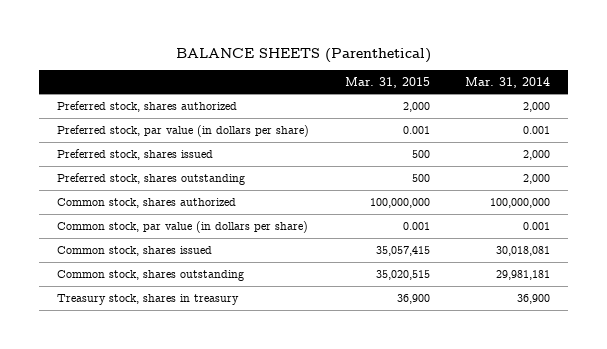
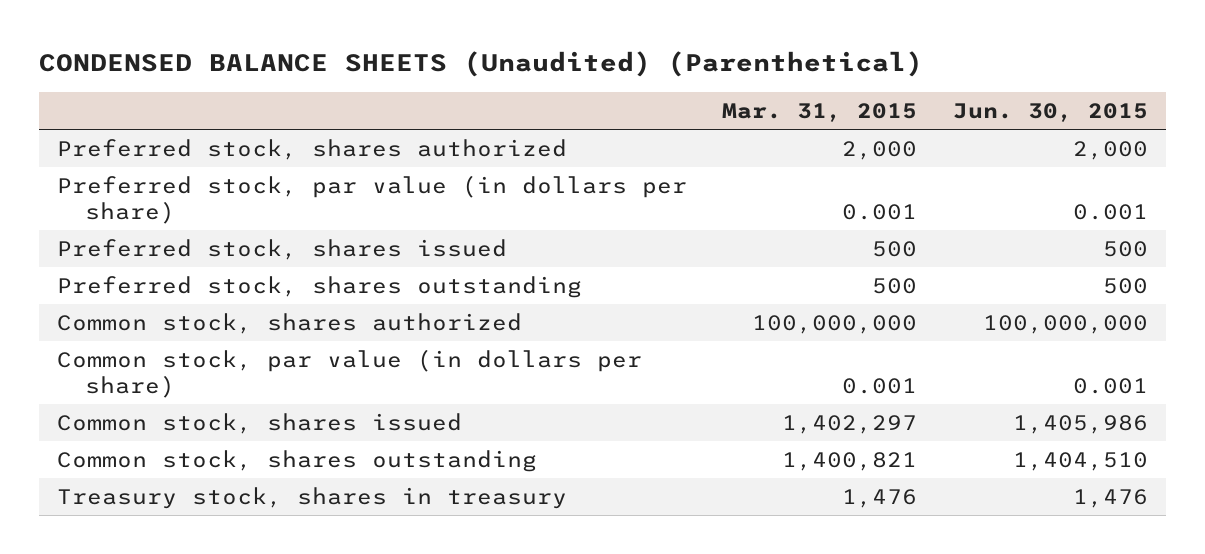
[175,47,431,63] BALANCE SHEETS (Parenthetical) -> [38,51,923,78] CONDENSED BALANCE SHEETS (Unaudited) (Parenthetical)
[465,76,551,88] Mar. 31, 2014 -> none
none -> [953,103,1149,123] Jun. 30, 2015
[375,245,430,256] 35,057,415 -> [782,414,918,434] 1,402,297
[375,269,430,280] 35,020,515 -> [782,451,918,471] 1,400,821
[396,293,430,304] 36,900 -> [842,488,918,508] 1,476

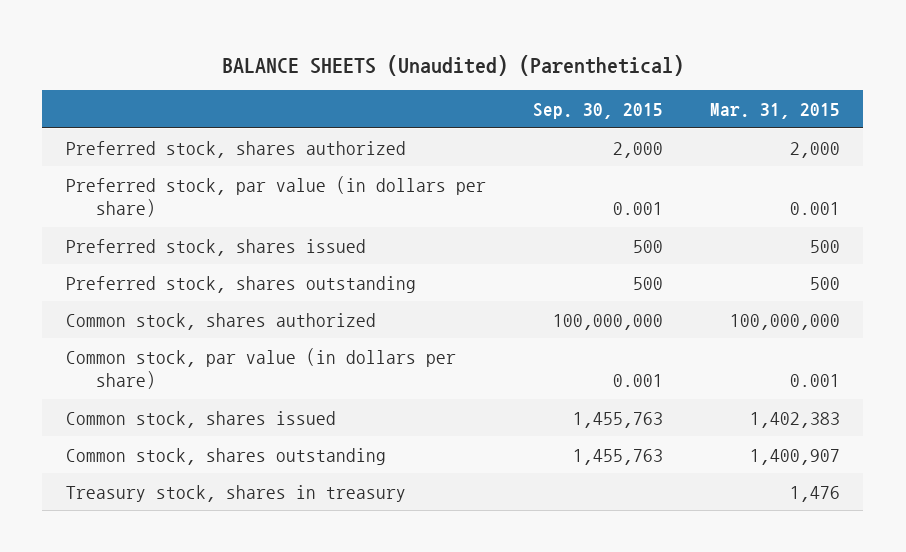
[38,51,923,78] CONDENSED BALANCE SHEETS (Unaudited) (Parenthetical) -> [221,54,684,76] BALANCE SHEETS (Unaudited) (Parenthetical)
[953,103,1149,123] Jun. 30, 2015 -> none
none -> [532,102,663,119] Sep. 30, 2015
[782,414,918,434] 1,402,297 -> [749,411,840,428] 1,402,383
[782,451,918,471] 1,400,821 -> [749,448,840,465] 1,400,907

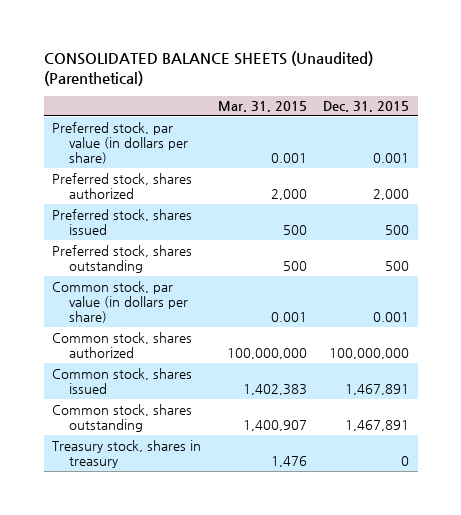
[221,54,684,76] BALANCE SHEETS (Unaudited) (Parenthetical) -> [43,51,373,86] CONSOLIDATED BALANCE SHEETS (Unaudited) (Parenthetical)
[532,102,663,119] Sep. 30, 2015 -> none
none -> [323,101,410,113] Dec. 31, 2015
[65,140,406,158] Preferred stock, shares authorized -> [52,172,193,199] Preferred stock, shares authorized
[65,312,376,330] Common stock, shares authorized -> [52,331,193,358] Common stock, shares authorized

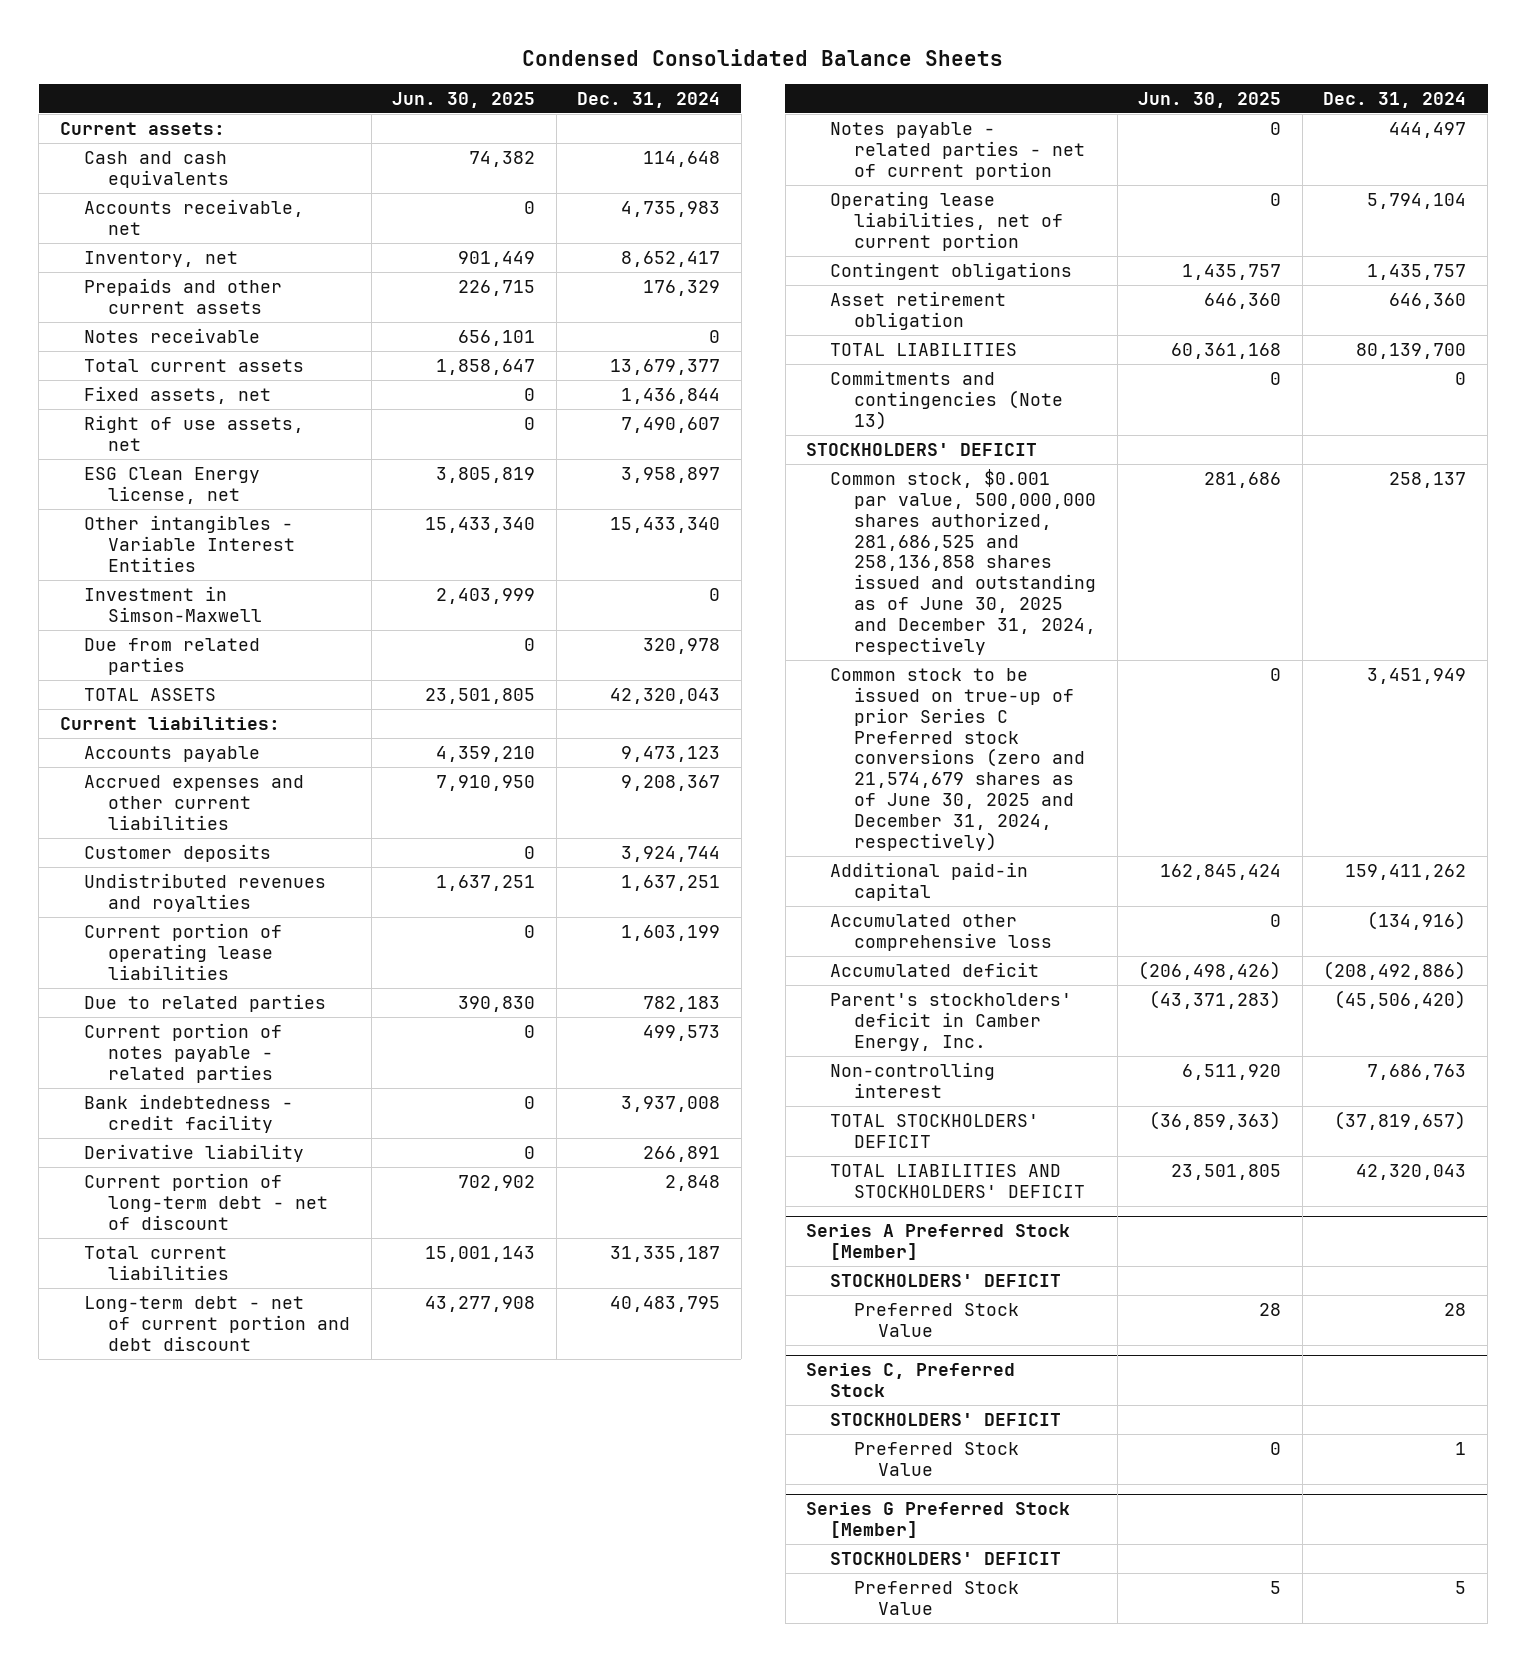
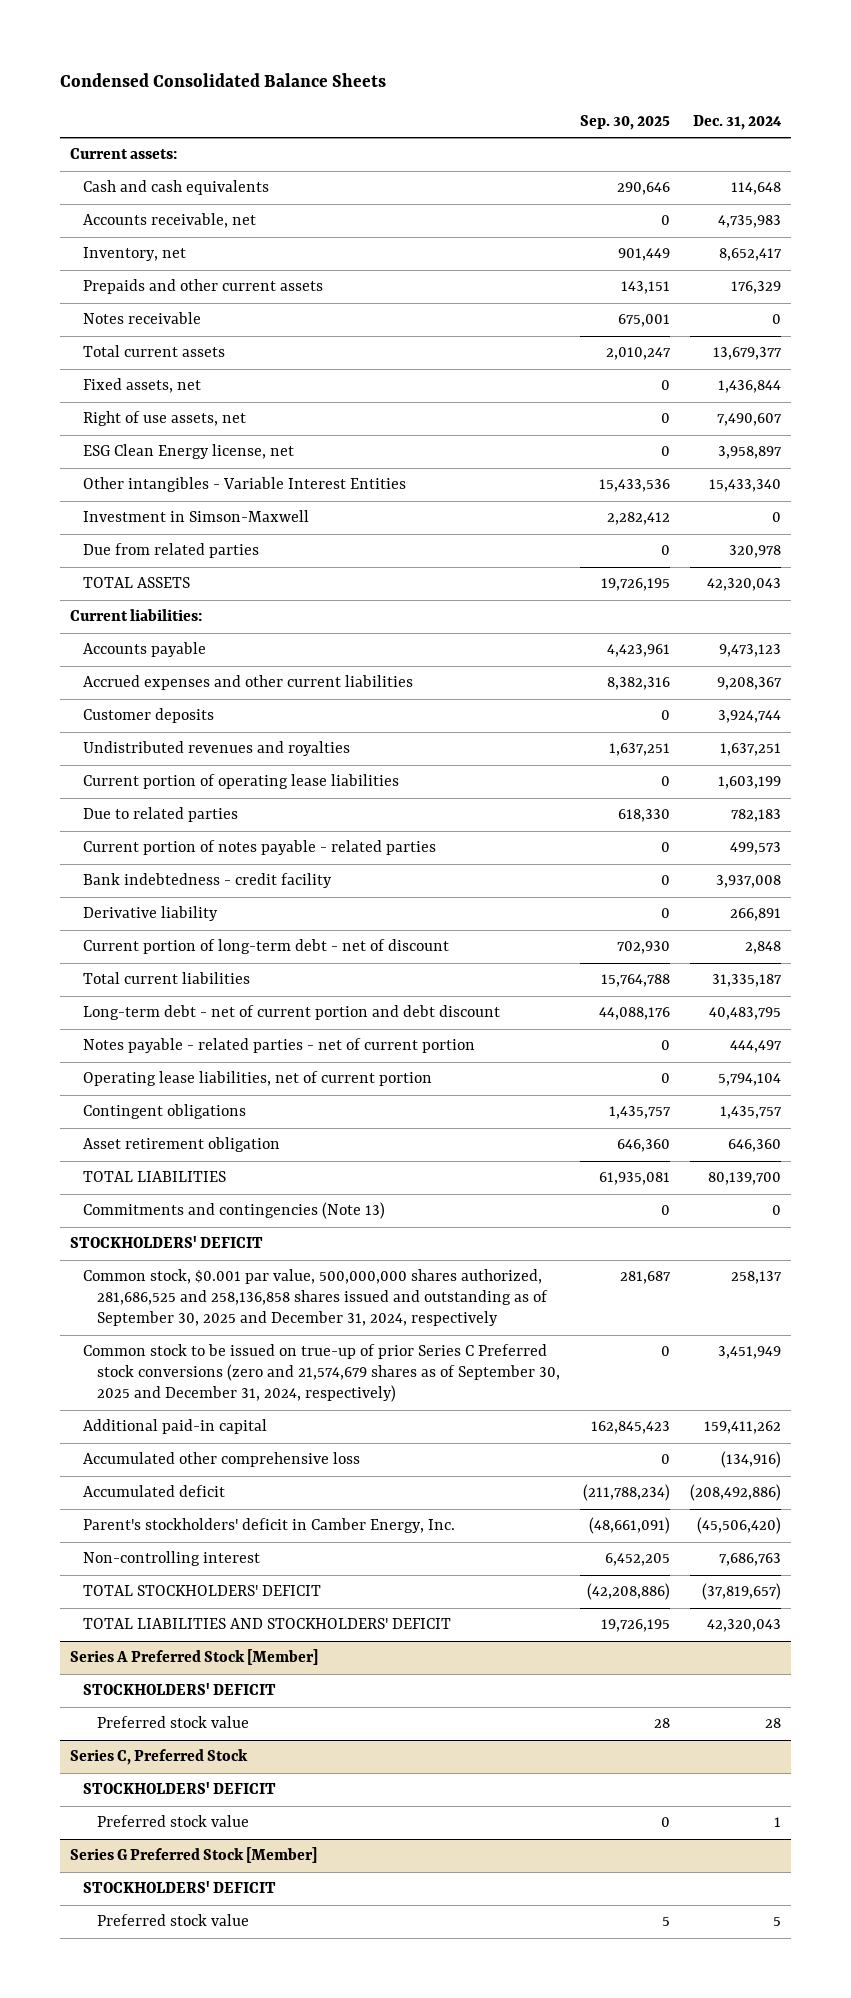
[392,91,536,108] Jun. 30, 2025 -> none
none -> [579,115,670,131] Sep. 30, 2025
[830,468,1097,656] Common stock, $0.001 par value, 500,000,000 shares authorized, 281,686,525 and 258,136,858 shares issued and outstanding as of June 30, 2025 and December 31, 2024, respectively -> [83,1269,549,1327] Common stock, $0.001 par value, 500,000,000 shares authorized, 281,686,525 and 258,136,858 shares issued and outstanding as of September 30, 2025 and December 31, 2024, respectively
[830,667,1086,852] Common stock to be issued on true-up of prior Series C Preferred stock conversions (zero and 21,574,679 shares as of June 30, 2025 and December 31, 2024, respectively) -> [83,1344,561,1403] Common stock to be issued on true-up of prior Series C Preferred stock conversions (zero and 21,574,679 shares as of September 30, 2025 and December 31, 2024, respectively)
[854,1302,1020,1337] Preferred Stock Value -> [97,1716,250,1729] Preferred stock value
[854,1441,1020,1476] Preferred Stock Value -> [97,1815,250,1828] Preferred stock value
[854,1580,1020,1615] Preferred Stock Value -> [97,1914,250,1927] Preferred stock value

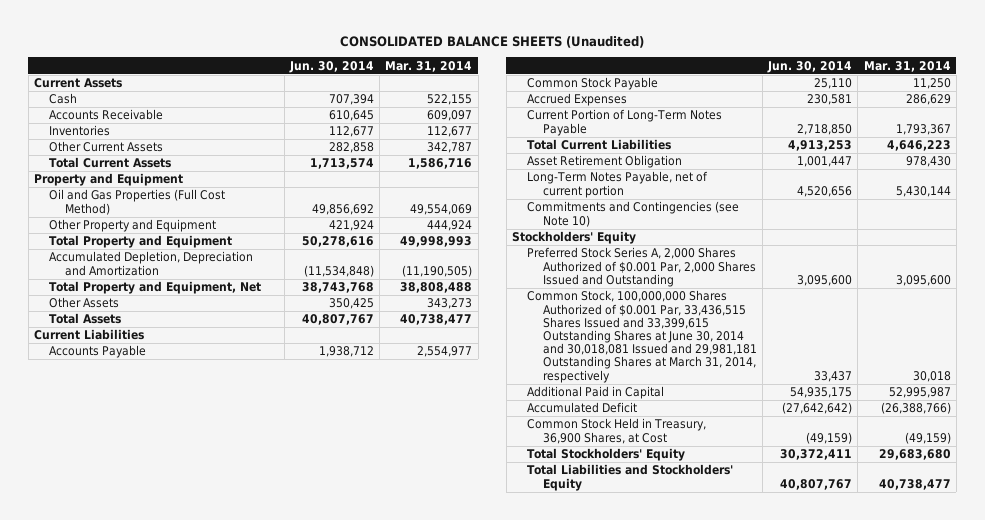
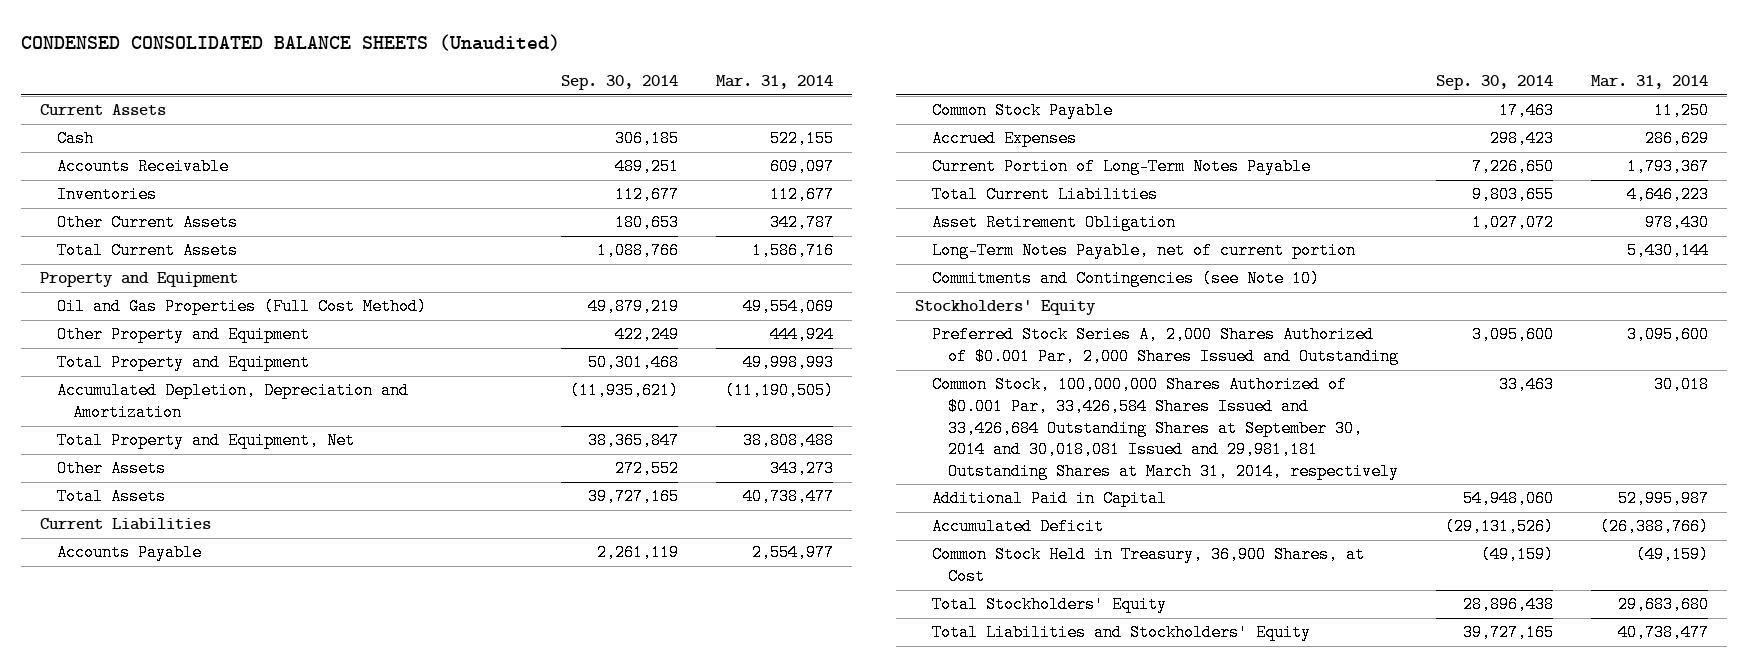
[340,35,645,48] CONSOLIDATED BALANCE SHEETS (Unaudited) -> [21,33,561,51] CONDENSED CONSOLIDATED BALANCE SHEETS (Unaudited)
[288,60,374,73] Jun. 30, 2014 -> none
none -> [560,75,678,91] Sep. 30, 2014
[527,290,757,383] Common Stock, 100,000,000 Shares Authorized of $0.001 Par, 33,436,515 Shares Issued and 33,399,615 Outstanding Shares at June 30, 2014 and 30,018,081 Issued and 29,981,181 Outstanding Shares at March 31, 2014, respectively -> [931,376,1399,480] Common Stock, 100,000,000 Shares Authorized of $0.001 Par, 33,426,584 Shares Issued and 33,426,684 Outstanding Shares at September 30, 2014 and 30,018,081 Issued and 29,981,181 Outstanding Shares at March 31, 2014, respectively

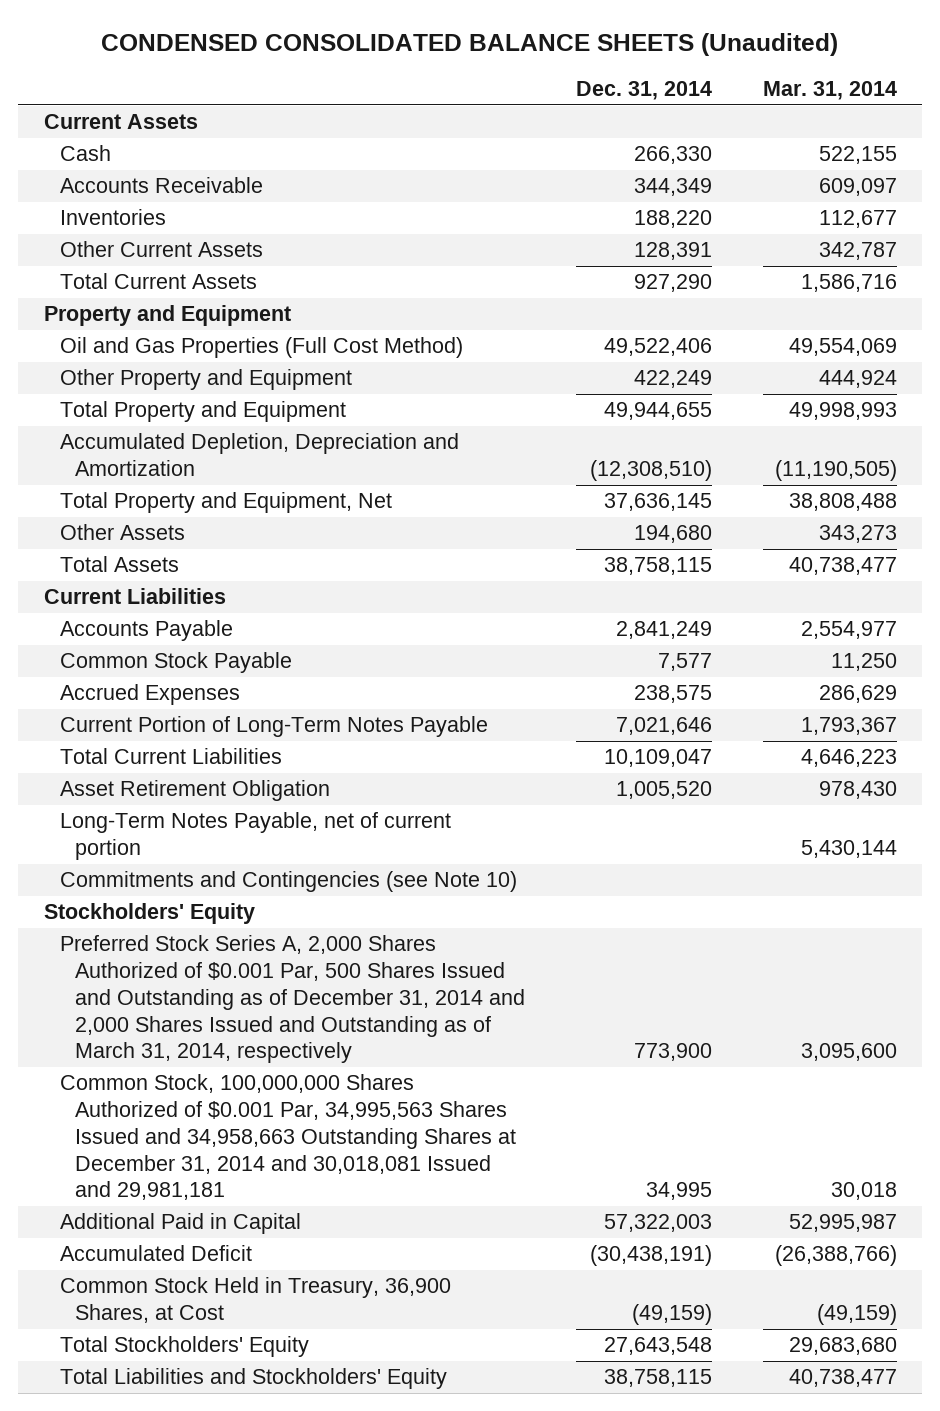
[560,75,678,91] Sep. 30, 2014 -> none
none -> [576,81,713,101] Dec. 31, 2014
[931,326,1399,366] Preferred Stock Series A, 2,000 Shares Authorized of $0.001 Par, 2,000 Shares Issued and Outstanding -> [59,935,526,1064] Preferred Stock Series A, 2,000 Shares Authorized of $0.001 Par, 500 Shares Issued and Outstanding as of December 31, 2014 and 2,000 Shares Issued and Outstanding as of March 31, 2014, respectively
[931,376,1399,480] Common Stock, 100,000,000 Shares Authorized of $0.001 Par, 33,426,584 Shares Issued and 33,426,684 Outstanding Shares at September 30, 2014 and 30,018,081 Issued and 29,981,181 Outstanding Shares at March 31, 2014, respectively -> [59,1074,517,1201] Common Stock, 100,000,000 Shares Authorized of $0.001 Par, 34,995,563 Shares Issued and 34,958,663 Outstanding Shares at December 31, 2014 and 30,018,081 Issued and 29,981,181

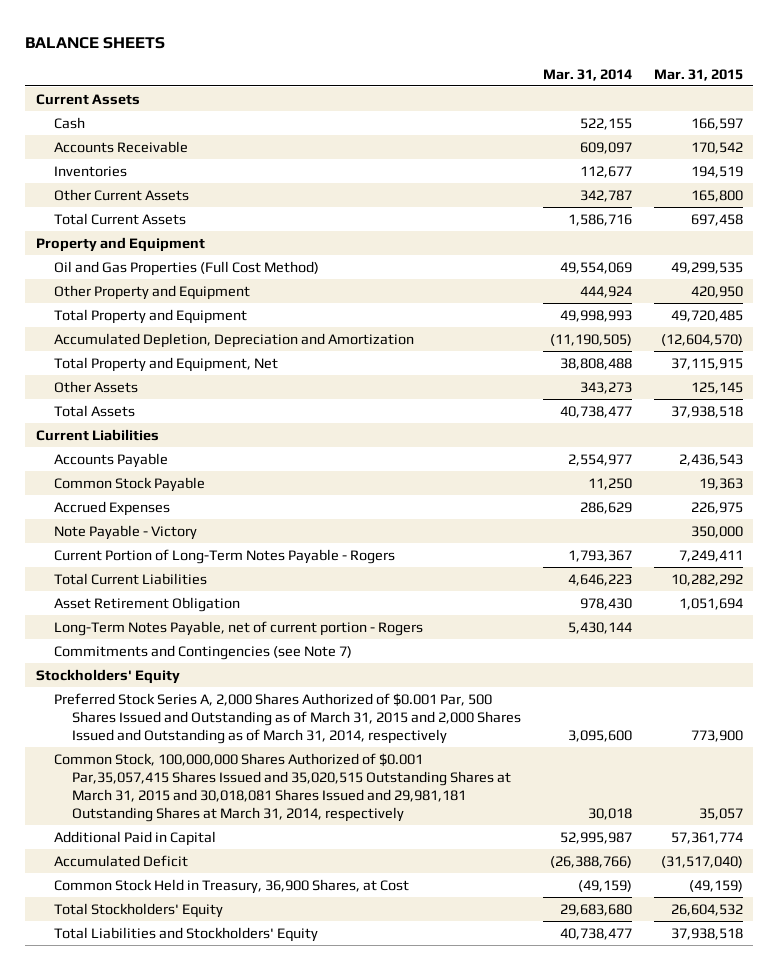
[101,33,839,57] CONDENSED CONSOLIDATED BALANCE SHEETS (Unaudited) -> [25,36,166,49] BALANCE SHEETS
[576,81,713,101] Dec. 31, 2014 -> none
none -> [653,68,743,81] Mar. 31, 2015
none -> [54,524,198,540] Note Payable - Victory
[59,716,488,738] Current Portion of Long-Term Notes Payable -> [54,548,396,564] Current Portion of Long-Term Notes Payable - Rogers
[59,812,451,861] Long-Term Notes Payable, net of current portion -> [54,620,424,636] Long-Term Notes Payable, net of current portion - Rogers
[59,871,517,893] Commitments and Contingencies (see Note 10) -> [54,644,353,660] Commitments and Contingencies (see Note 7)
[59,935,526,1064] Preferred Stock Series A, 2,000 Shares Authorized of $0.001 Par, 500 Shares Issued and Outstanding as of December 31, 2014 and 2,000 Shares Issued and Outstanding as of March 31, 2014, respectively -> [54,692,522,744] Preferred Stock Series A, 2,000 Shares Authorized of $0.001 Par, 500 Shares Issued and Outstanding as of March 31, 2015 and 2,000 Shares Issued and Outstanding as of March 31, 2014, respectively
[59,1074,517,1201] Common Stock, 100,000,000 Shares Authorized of $0.001 Par, 34,995,563 Shares Issued and 34,958,663 Outstanding Shares at December 31, 2014 and 30,018,081 Issued and 29,981,181 -> [54,752,512,822] Common Stock, 100,000,000 Shares Authorized of $0.001 Par,35,057,415 Shares Issued and 35,020,515 Outstanding Shares at March 31, 2015 and 30,018,081 Shares Issued and 29,981,181 Outstanding Shares at March 31, 2014, respectively

